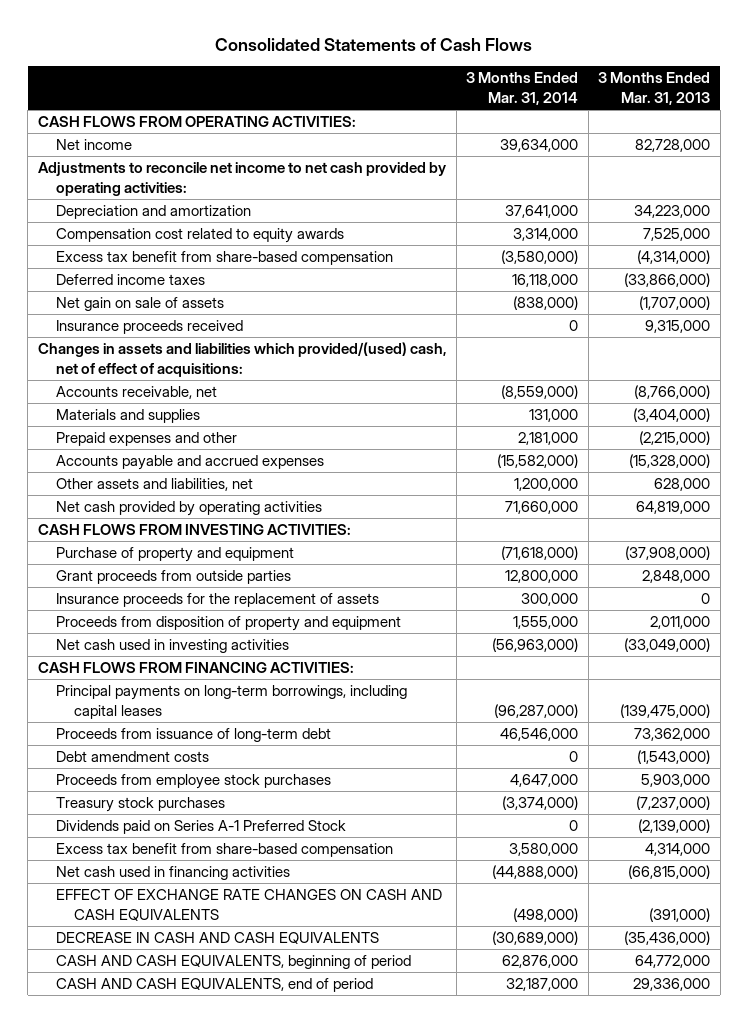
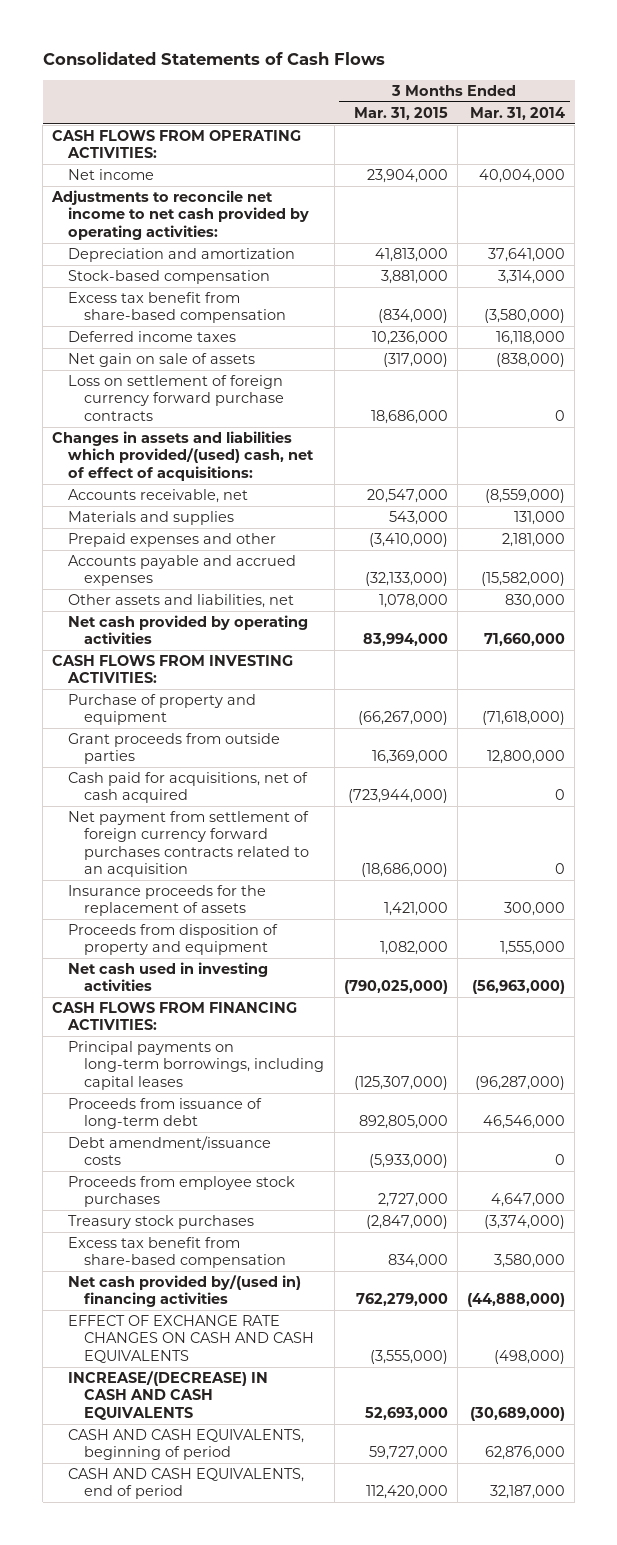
[598,72,711,105] 3 Months Ended Mar. 31, 2013 -> none
none -> [353,106,448,120] Mar. 31, 2015
[500,139,579,153] 39,634,000 -> [479,169,566,184] 40,004,000
[55,228,344,244] Compensation cost related to equity awards -> [68,270,271,285] Stock-based compensation
[55,320,243,335] Insurance proceeds received -> none
none -> [68,375,285,421] Loss on settlement of foreign currency forward purchase contracts
[514,478,579,492] 1,200,000 -> [505,594,566,609] 830,000
none -> [68,772,309,804] Cash paid for acquisitions, net of cash acquired
none -> [68,811,310,878] Net payment from settlement of foreign currency forward purchases contracts related to an acquisition
[55,751,209,763] Debt amendment costs -> [68,1136,272,1166] Debt amendment/issuance costs
[55,820,346,835] Dividends paid on Series A-1 Preferred Stock -> none
[55,866,290,881] Net cash used in financing activities -> [68,1275,302,1308] Net cash provided by/(used in) financing activities
[55,932,379,945] DECREASE IN CASH AND CASH EQUIVALENTS -> [68,1371,269,1420] INCREASE/(DECREASE) IN CASH AND CASH EQUIVALENTS

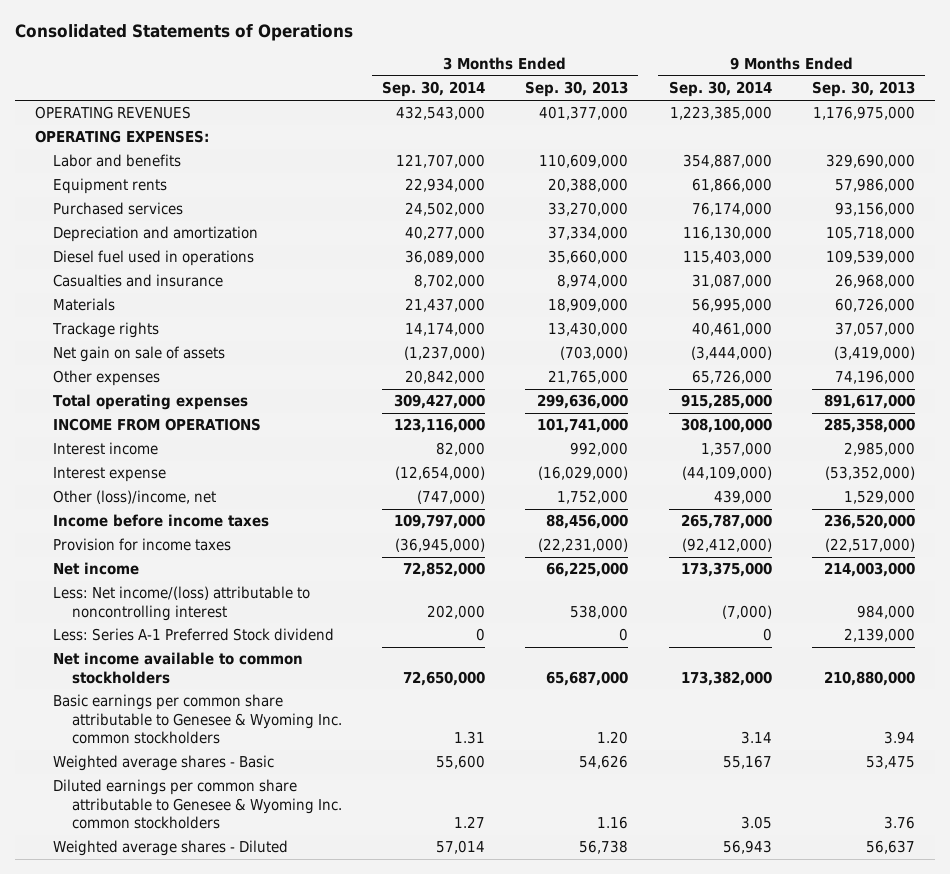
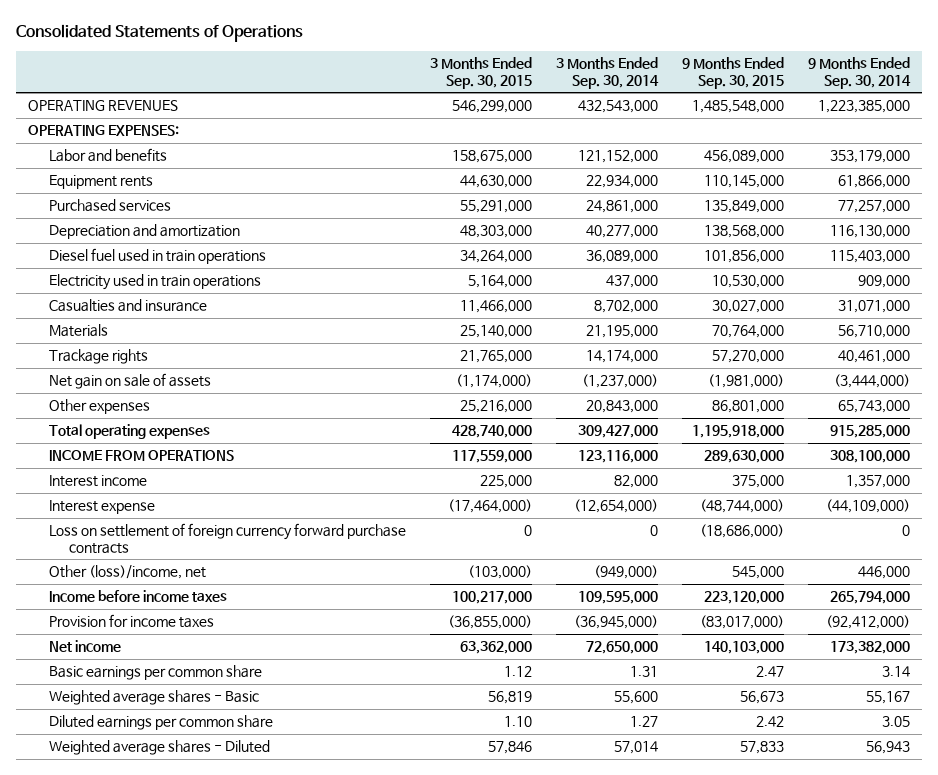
[525,81,629,98] Sep. 30, 2013 -> none
[811,81,915,98] Sep. 30, 2013 -> none
none -> [429,57,532,89] 3 Months Ended Sep. 30, 2015
none -> [681,57,784,89] 9 Months Ended Sep. 30, 2015
[395,154,485,169] 121,707,000 -> [577,150,658,164] 121,152,000
[682,154,772,169] 354,887,000 -> [830,150,911,164] 353,179,000
[404,202,485,217] 24,502,000 -> [585,200,658,214] 24,861,000
[691,202,772,217] 76,174,000 -> [838,200,911,214] 77,257,000
[53,250,255,267] Diesel fuel used in operations -> [48,248,266,265] Diesel fuel used in train operations
none -> [48,274,261,291] Electricity used in train operations
[691,274,772,289] 31,087,000 -> [838,300,911,314] 31,071,000
[404,298,485,313] 21,437,000 -> [585,325,658,339] 21,195,000
[691,298,772,313] 56,995,000 -> [838,325,911,339] 56,710,000
[404,370,485,385] 20,842,000 -> [585,400,658,414] 20,843,000
[691,370,772,385] 65,726,000 -> [838,400,911,414] 65,743,000
none -> [48,523,406,554] Loss on settlement of foreign currency forward purchase contracts
[416,490,485,505] (747,000) -> [593,565,658,580] (949,000)
[713,490,772,505] 439,000 -> [858,566,911,580] 446,000
[393,514,485,530] 109,797,000 -> [577,591,658,605] 109,595,000
[680,514,772,530] 265,787,000 -> [830,591,911,605] 265,794,000
[53,586,311,621] Less: Net income/(loss) attributable to noncontrolling interest -> none
[53,628,335,642] Less: Series A-1 Preferred Stock dividend -> none
[53,652,304,684] Net income available to common stockholders -> none
[402,562,485,578] 72,852,000 -> [585,641,658,655] 72,650,000
[680,562,772,578] 173,375,000 -> [830,641,911,655] 173,382,000
[53,694,342,744] Basic earnings per common share attributable to Genesee & Wyoming Inc. common stockholders -> [48,665,262,681] Basic earnings per common share
[53,779,342,829] Diluted earnings per common share attributable to Genesee & Wyoming Inc. common stockholders -> [48,715,273,731] Diluted earnings per common share

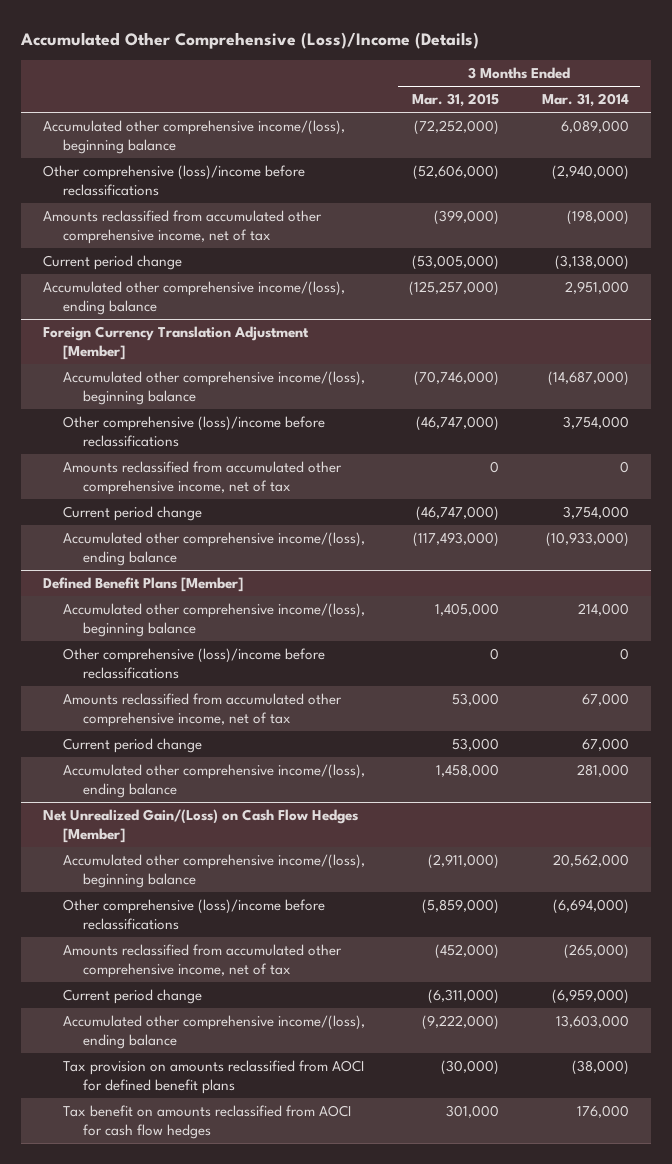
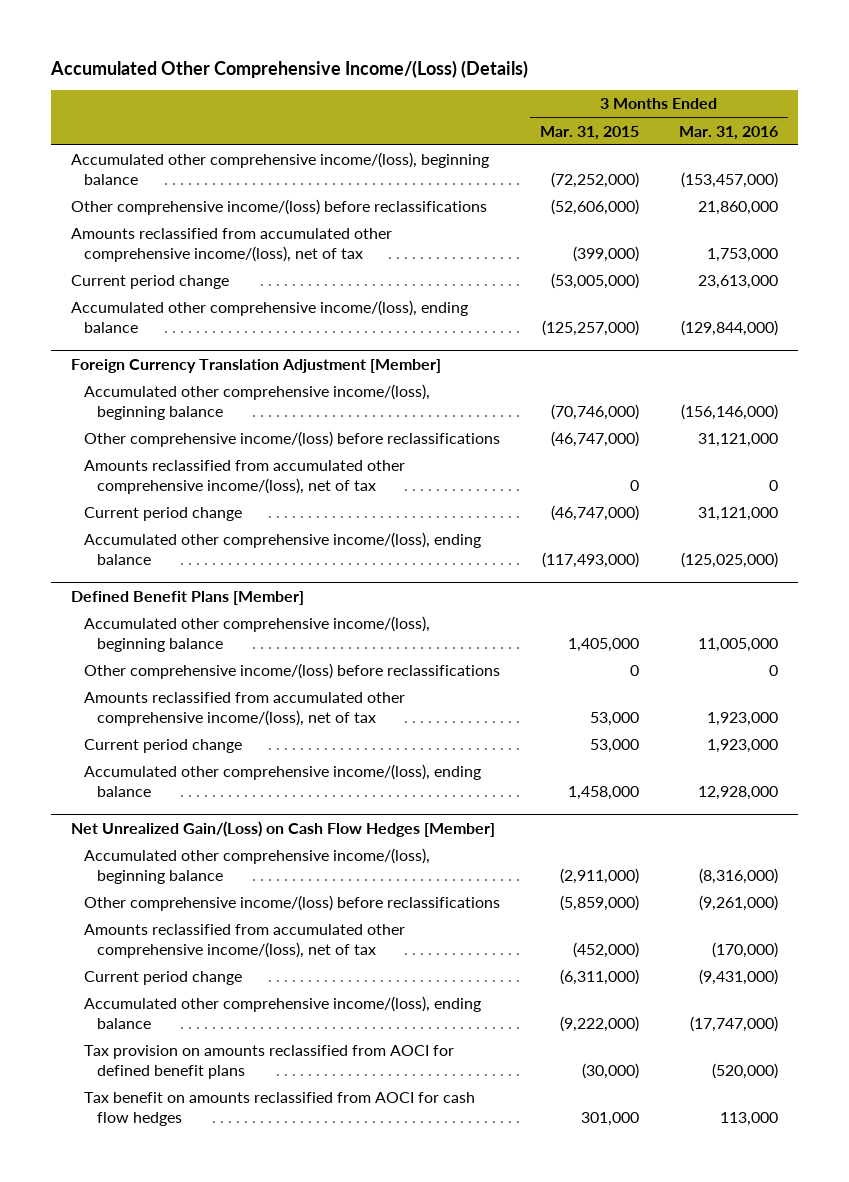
[20,31,480,49] Accumulated Other Comprehensive (Loss)/Income (Details) -> [49,59,528,78] Accumulated Other Comprehensive Income/(Loss) (Details)
[541,93,629,108] Mar. 31, 2014 -> none
none -> [678,125,778,140] Mar. 31, 2016
[43,165,306,196] Other comprehensive (loss)/income before reclassifications -> [70,199,487,216] Other comprehensive income/(loss) before reclassifications
[43,210,323,244] Amounts reclassified from accumulated other comprehensive income, net of tax -> [70,228,392,262] Amounts reclassified from accumulated other comprehensive income/(loss), net of tax
[63,416,326,447] Other comprehensive (loss)/income before reclassifications -> [83,431,500,448] Other comprehensive income/(loss) before reclassifications
[63,461,343,495] Amounts reclassified from accumulated other comprehensive income, net of tax -> [83,460,405,494] Amounts reclassified from accumulated other comprehensive income/(loss), net of tax
[63,648,326,679] Other comprehensive (loss)/income before reclassifications -> [83,663,500,680] Other comprehensive income/(loss) before reclassifications
[63,693,343,727] Amounts reclassified from accumulated other comprehensive income, net of tax -> [83,692,405,726] Amounts reclassified from accumulated other comprehensive income/(loss), net of tax
[63,899,326,930] Other comprehensive (loss)/income before reclassifications -> [83,895,500,912] Other comprehensive income/(loss) before reclassifications
[63,944,343,978] Amounts reclassified from accumulated other comprehensive income, net of tax -> [83,924,405,958] Amounts reclassified from accumulated other comprehensive income/(loss), net of tax

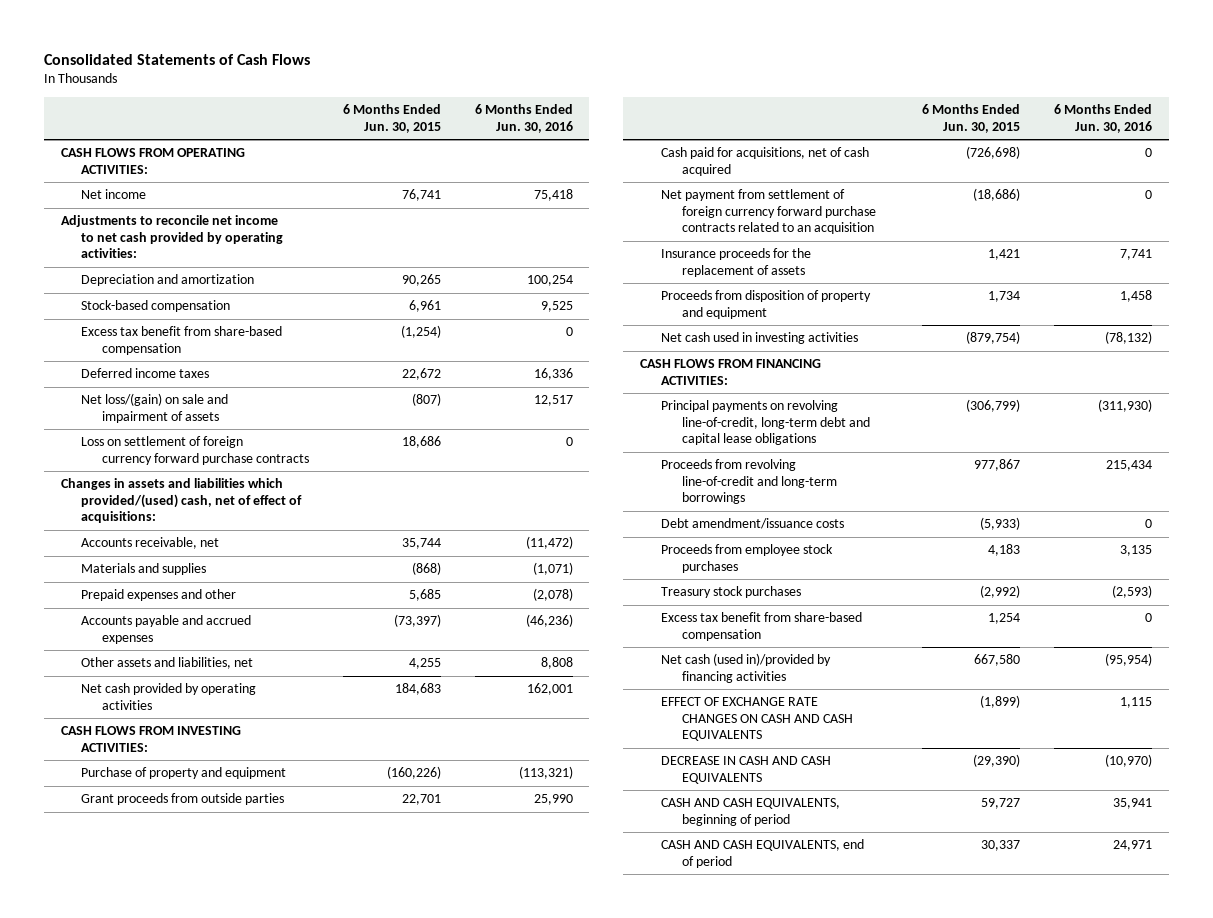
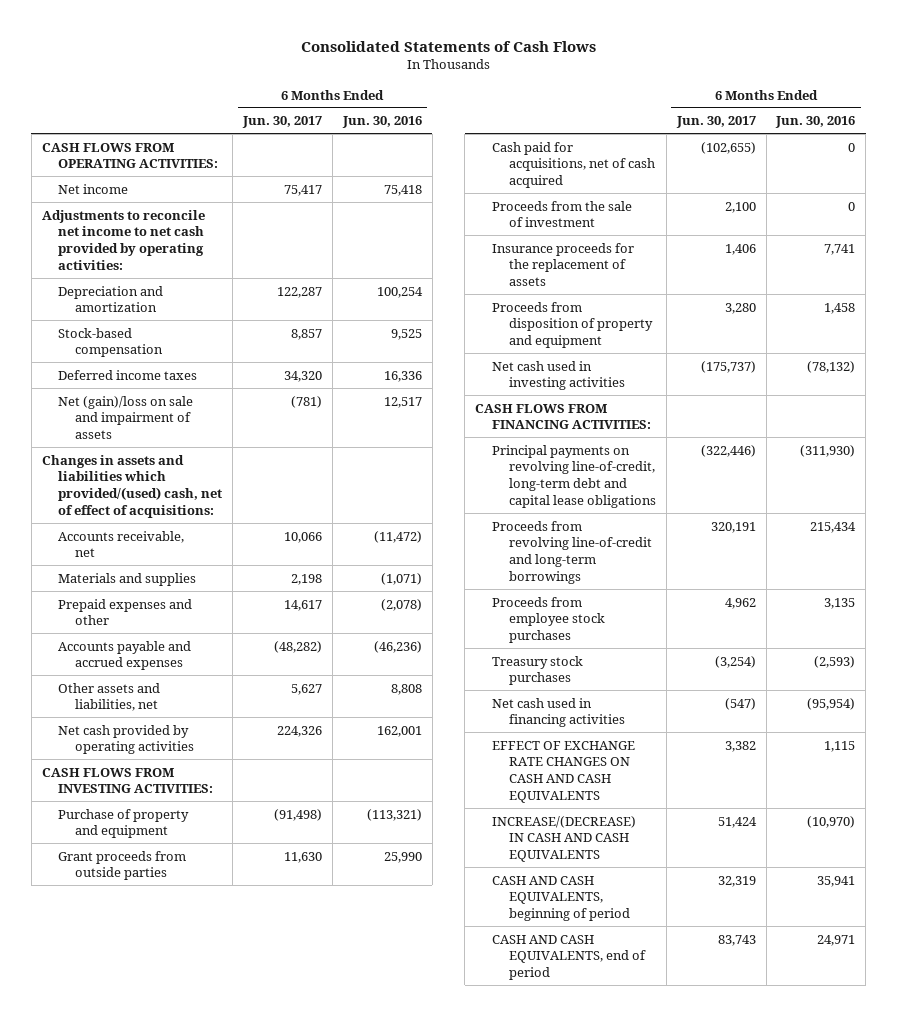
[342,104,441,133] 6 Months Ended Jun. 30, 2015 -> none
none -> [242,116,323,129] Jun. 30, 2017
[81,326,283,355] Excess tax benefit from share-based compensation -> none
[81,436,310,465] Loss on settlement of foreign currency forward purchase contracts -> none
[81,393,229,423] Net loss/(gain) on sale and impairment of assets -> [58,395,194,440] Net (gain)/loss on sale and impairment of assets
[661,189,876,235] Net payment from settlement of foreign currency forward purchase contracts related to an acquisition -> none
none -> [491,200,632,228] Proceeds from the sale of investment
[661,518,845,530] Debt amendment/issuance costs -> none
[661,612,863,641] Excess tax benefit from share-based compensation -> none
[661,653,832,683] Net cash (used in)/provided by financing activities -> [491,697,625,728] Net cash used in financing activities
[661,756,832,784] DECREASE IN CASH AND CASH EQUIVALENTS -> [491,815,636,863] INCREASE/(DECREASE) IN CASH AND CASH EQUIVALENTS

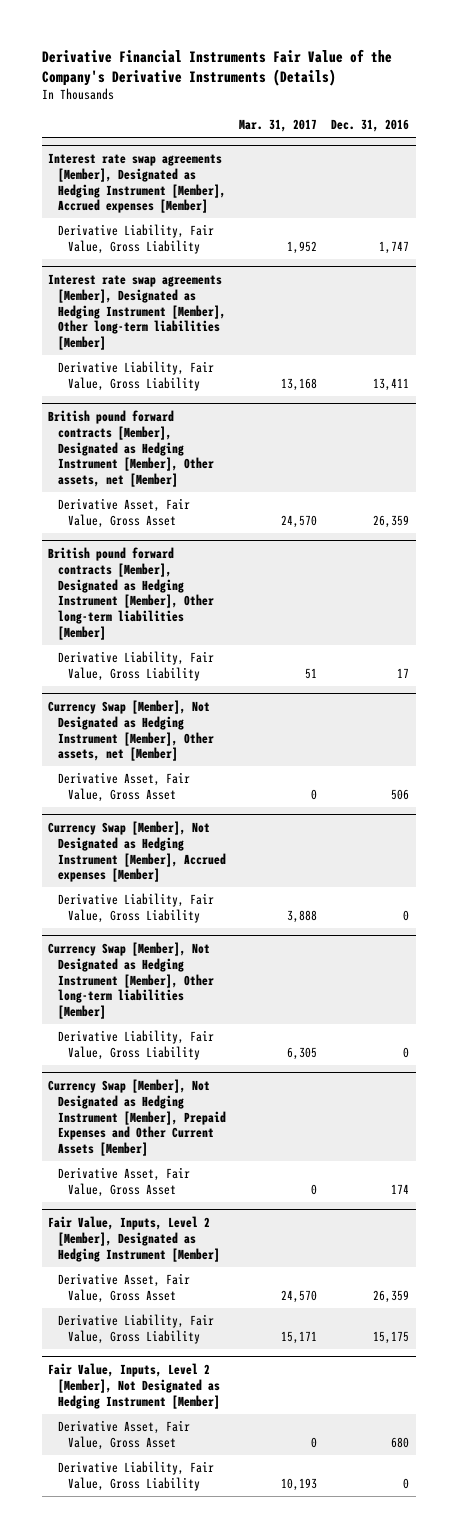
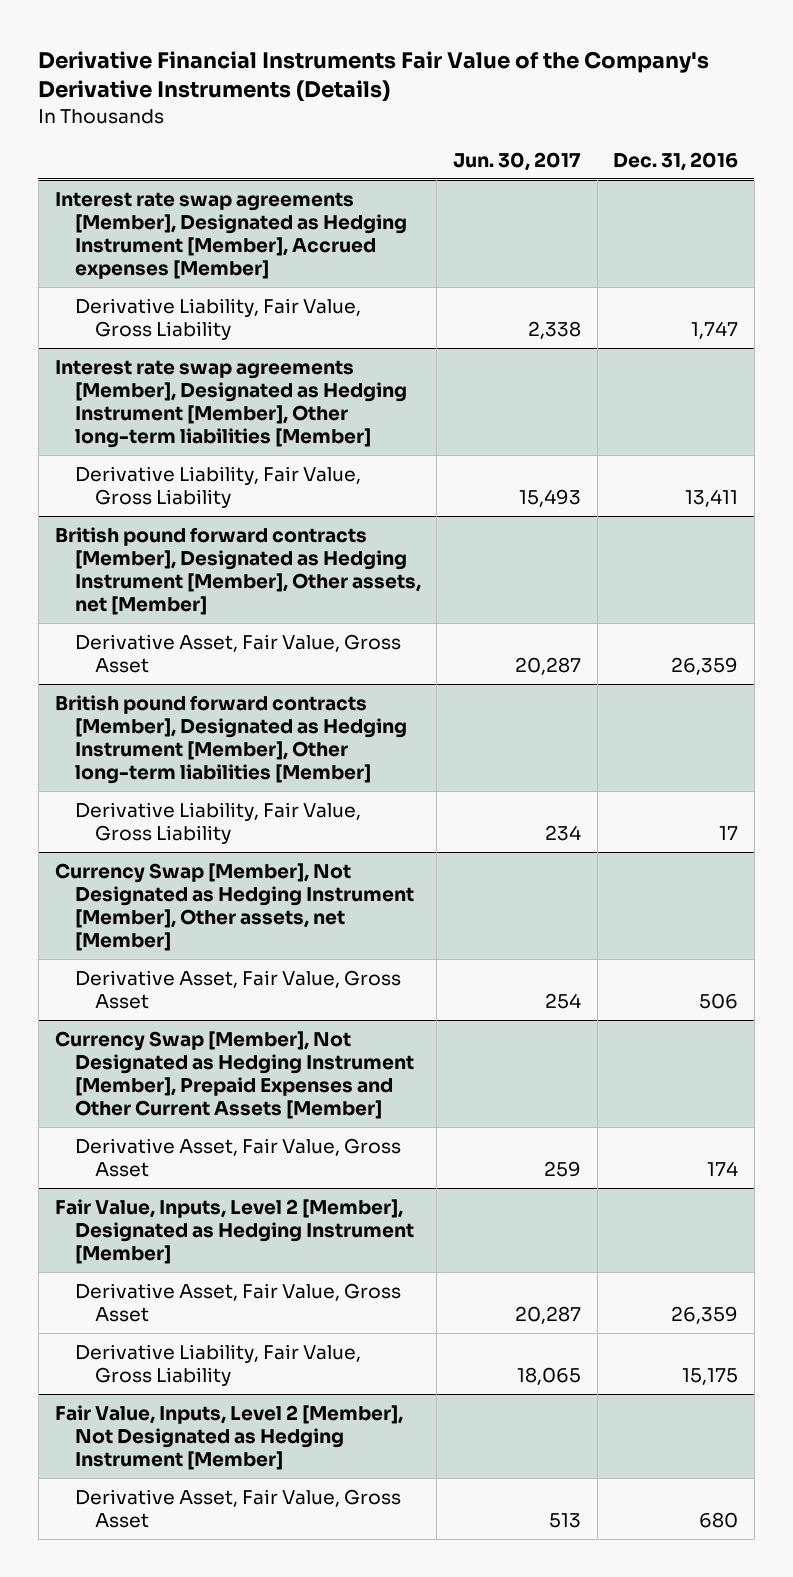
[239,119,318,133] Mar. 31, 2017 -> none
none -> [452,151,581,171] Jun. 30, 2017
[48,820,227,883] Currency Swap [Member], Not Designated as Hedging Instrument [Member], Accrued expenses [Member] -> none
[58,893,215,923] Derivative Liability, Fair Value, Gross Liability -> none
[48,941,215,1020] Currency Swap [Member], Not Designated as Hedging Instrument [Member], Other long-term liabilities [Member] -> none
[58,1030,215,1060] Derivative Liability, Fair Value, Gross Liability -> none
[58,1461,215,1491] Derivative Liability, Fair Value, Gross Liability -> none

